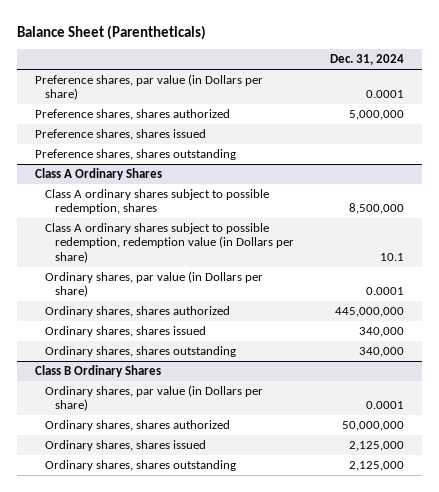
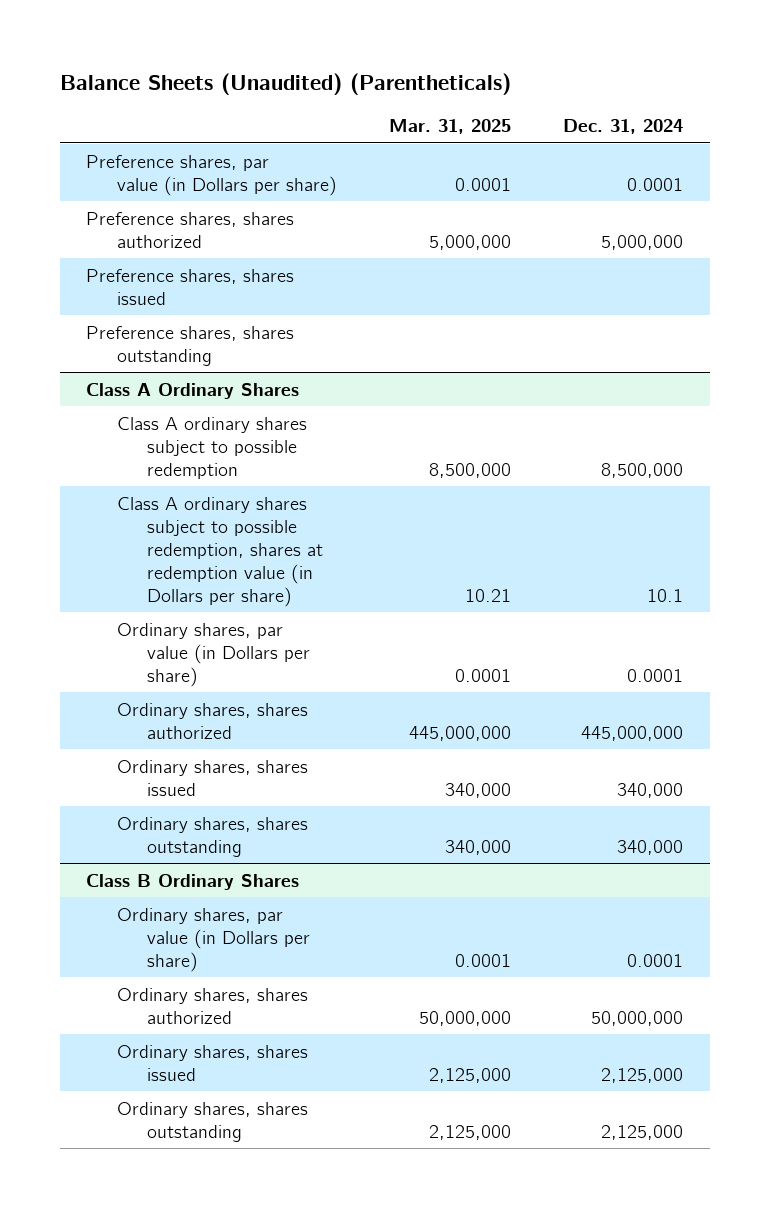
[17,24,207,40] Balance Sheet (Parentheticals) -> [60,72,512,95] Balance Sheets (Unaudited) (Parentheticals)
none -> [388,118,511,134] Mar. 31, 2025
[45,189,270,215] Class A ordinary shares subject to possible redemption, shares -> [116,416,307,479] Class A ordinary shares subject to possible redemption
[45,223,295,263] Class A ordinary shares subject to possible redemption, redemption value (in Dollars per share) -> [116,496,323,607] Class A ordinary shares subject to possible redemption, shares at redemption value (in Dollars per share)

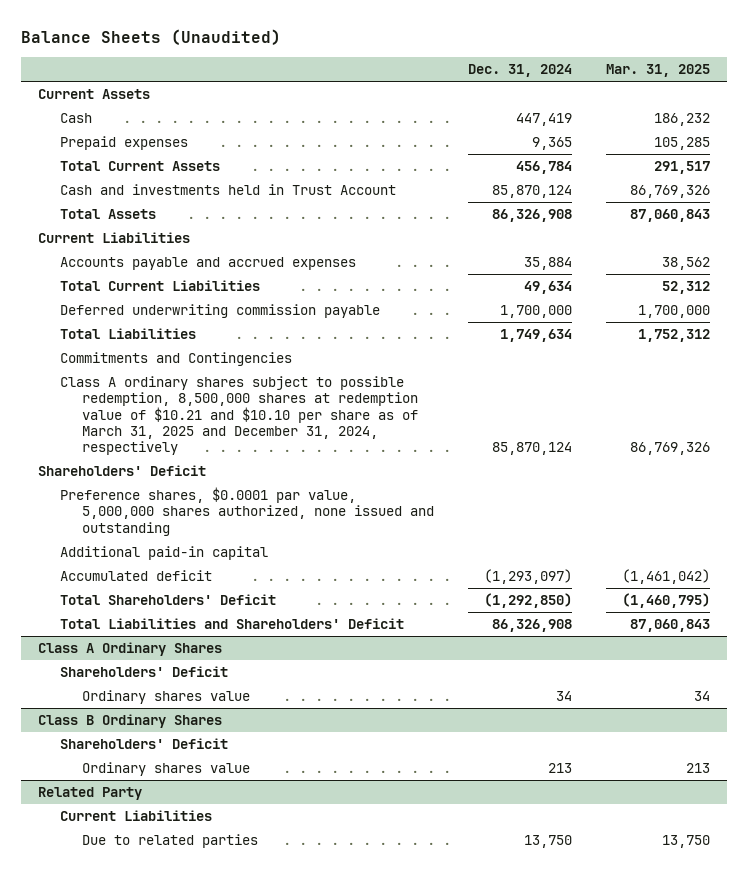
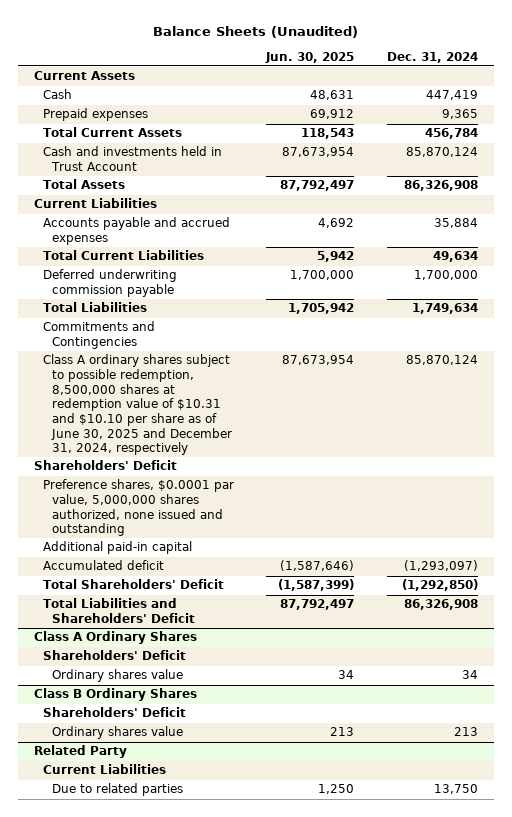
[605,64,710,78] Mar. 31, 2025 -> none
none -> [265,51,355,63] Jun. 30, 2025
[60,376,418,456] Class A ordinary shares subject to possible redemption, 8,500,000 shares at redemption value of $10.21 and $10.10 per share as of March 31, 2025 and December 31, 2024, respectively -> [43,354,233,456] Class A ordinary shares subject to possible redemption, 8,500,000 shares at redemption value of $10.31 and $10.10 per share as of June 30, 2025 and December 31, 2024, respectively

